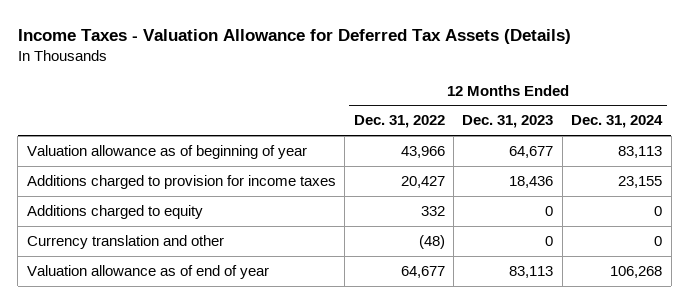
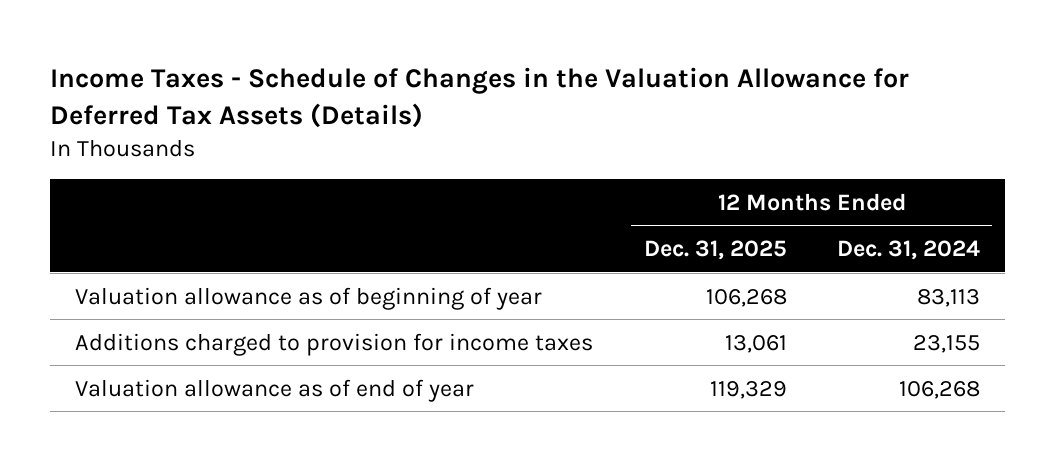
[17,29,571,45] Income Taxes - Valuation Allowance for Deferred Tax Assets (Details) -> [50,67,910,128] Income Taxes - Schedule of Changes in the Valuation Allowance for Deferred Tax Assets (Details)
[353,115,445,129] Dec. 31, 2022 -> none
[462,115,554,129] Dec. 31, 2023 -> none
none -> [643,239,787,260] Dec. 31, 2025
[26,204,203,219] Additions charged to equity -> none
[26,234,224,249] Currency translation and other -> none

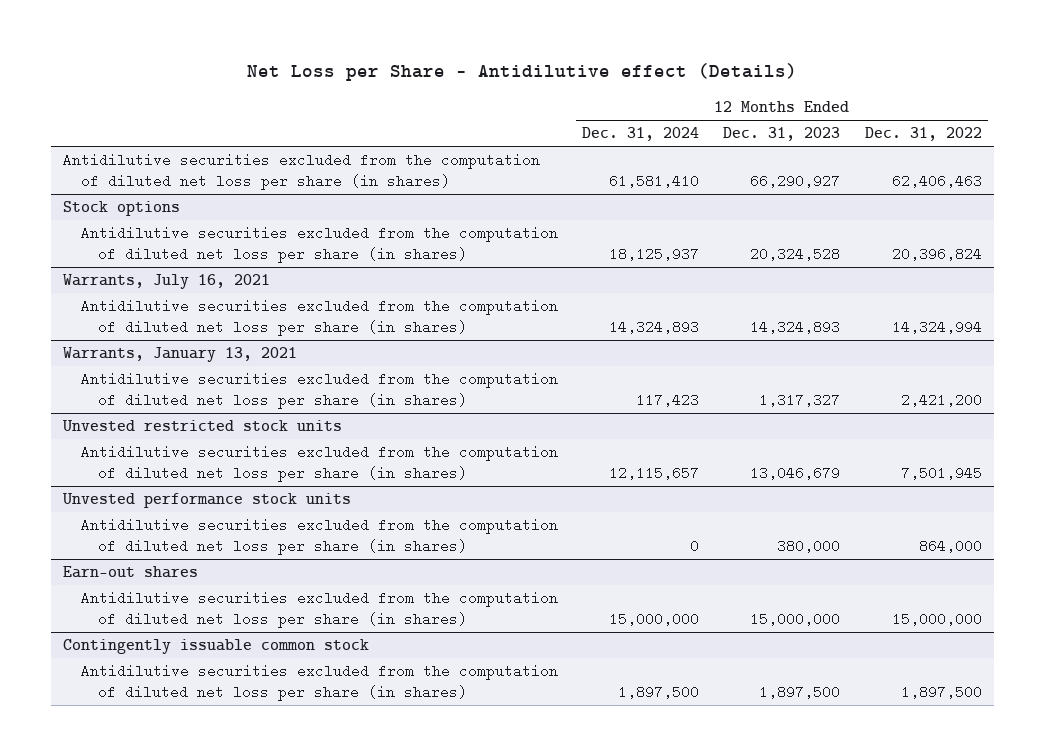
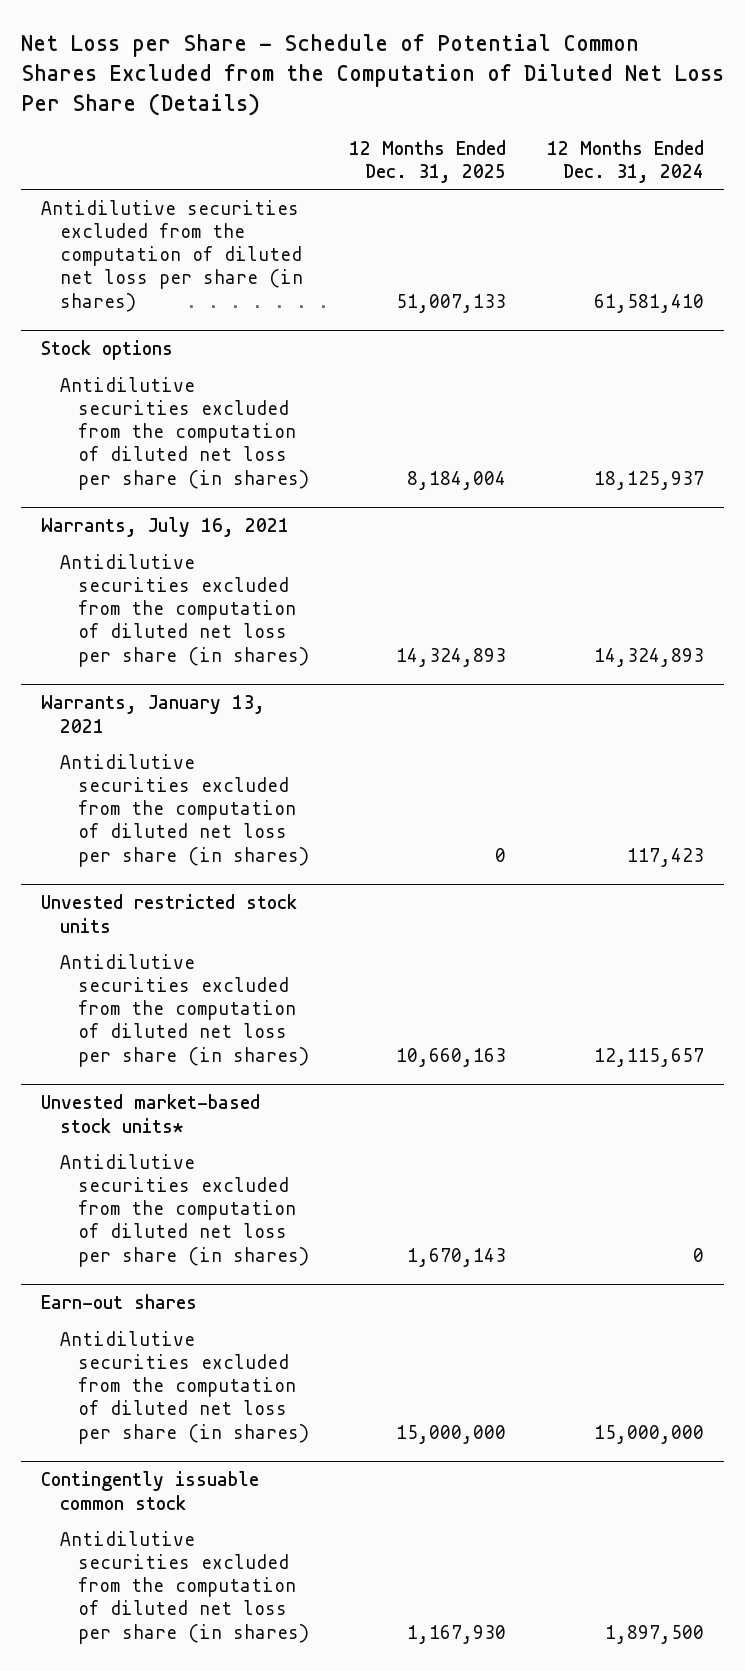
[247,63,798,82] Net Loss per Share - Antidilutive effect (Details) -> [21,33,725,116] Net Loss per Share - Schedule of Potential Common Shares Excluded from the Computation of Diluted Net Loss Per Share (Details)
[723,127,841,142] Dec. 31, 2023 -> none
[864,127,982,142] Dec. 31, 2022 -> none
none -> [349,139,507,183] 12 Months Ended Dec. 31, 2025
[62,493,352,509] Unvested performance stock units -> [41,1094,261,1133] Unvested market-based stock units*

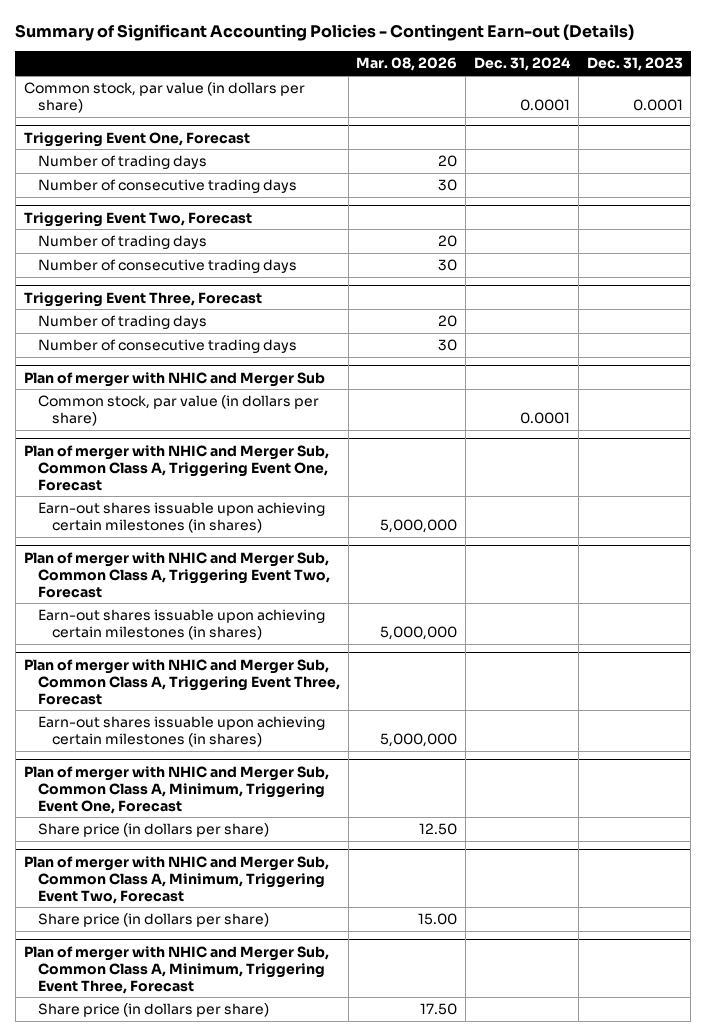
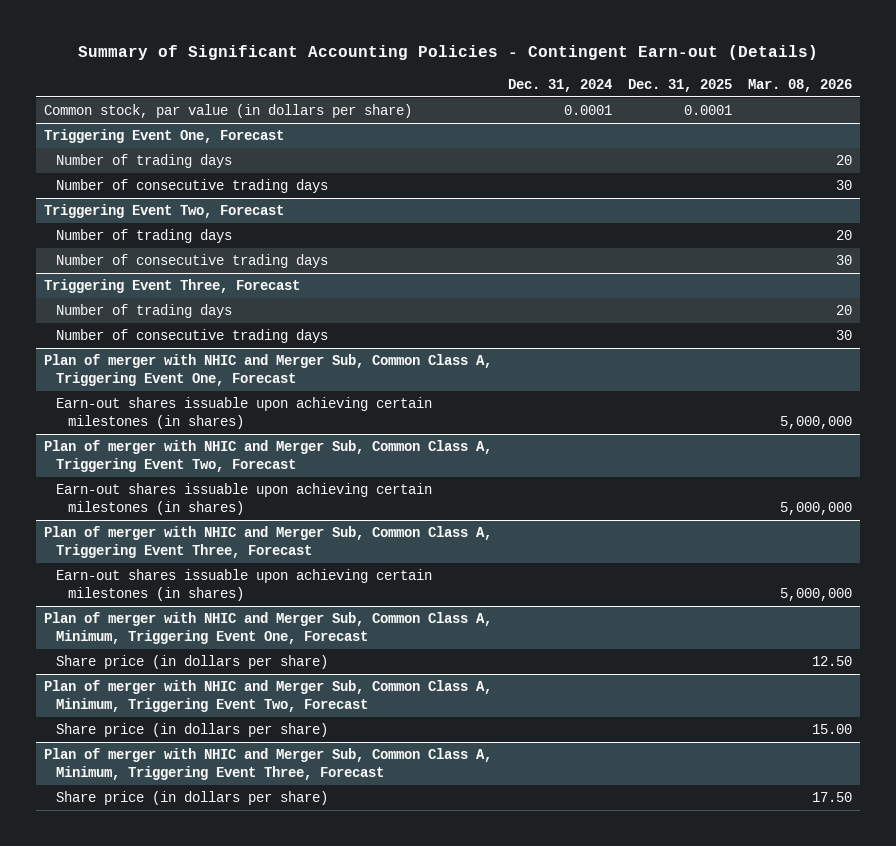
[586,57,683,72] Dec. 31, 2023 -> none
none -> [628,78,733,92] Dec. 31, 2025
[23,371,325,387] Plan of merger with NHIC and Merger Sub -> none
[37,395,319,427] Common stock, par value (in dollars per share) -> none

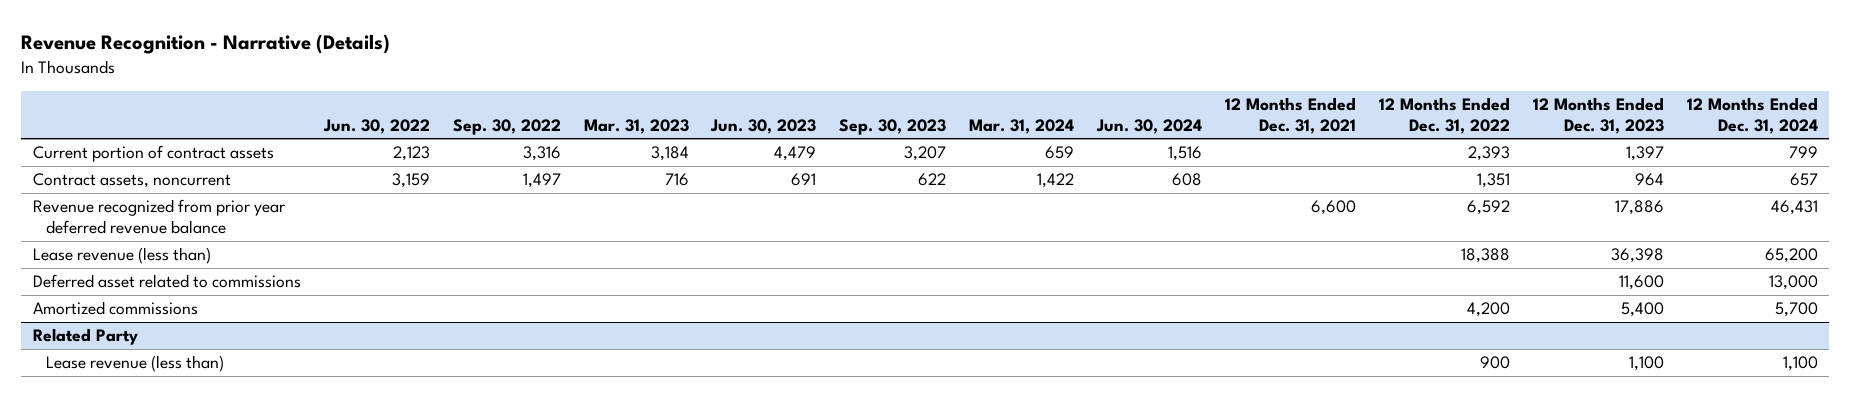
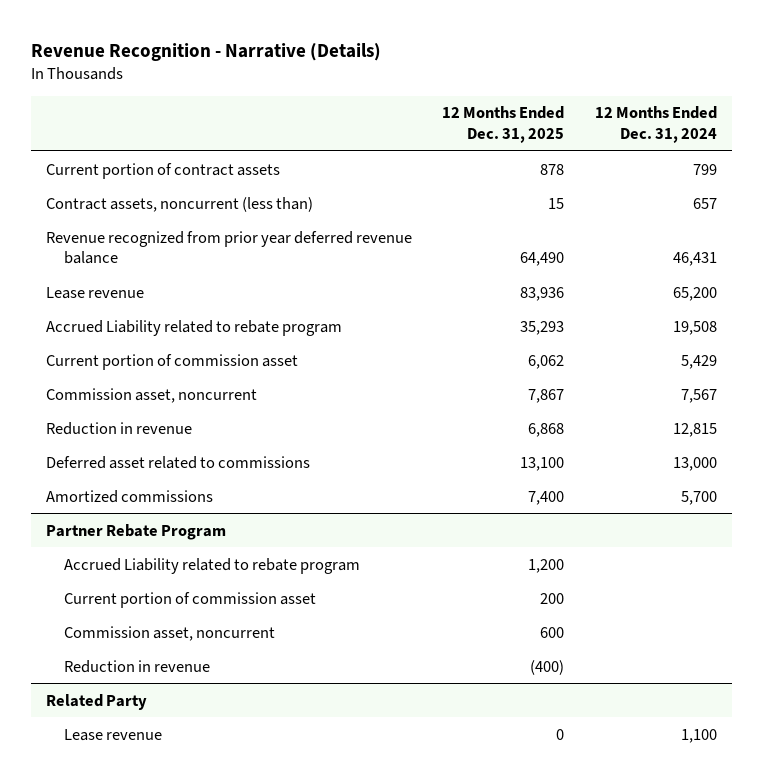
[322,118,430,134] Jun. 30, 2022 -> none
[452,118,561,135] Sep. 30, 2022 -> none
[583,118,689,134] Mar. 31, 2023 -> none
[710,118,817,134] Jun. 30, 2023 -> none
[839,118,947,135] Sep. 30, 2023 -> none
[969,118,1075,134] Mar. 31, 2024 -> none
[1096,118,1203,134] Jun. 30, 2024 -> none
[1225,96,1357,134] 12 Months Ended Dec. 31, 2021 -> none
[1379,96,1511,134] 12 Months Ended Dec. 31, 2022 -> none
[1532,96,1664,134] 12 Months Ended Dec. 31, 2023 -> none
none -> [442,106,565,144] 12 Months Ended Dec. 31, 2025
[32,173,231,189] Contract assets, noncurrent -> [45,196,313,212] Contract assets, noncurrent (less than)
[32,247,211,265] Lease revenue (less than) -> [45,286,144,299] Lease revenue
none -> [45,319,342,336] Accrued Liability related to rebate program
none -> [45,353,298,370] Current portion of commission asset
none -> [45,387,257,403] Commission asset, noncurrent
none -> [45,421,192,435] Reduction in revenue
none -> [45,523,226,540] Partner Rebate Program
none -> [63,557,360,574] Accrued Liability related to rebate program
none -> [63,591,316,608] Current portion of commission asset
none -> [63,625,275,641] Commission asset, noncurrent
none -> [63,659,210,673] Reduction in revenue
[46,355,225,373] Lease revenue (less than) -> [63,728,162,741] Lease revenue

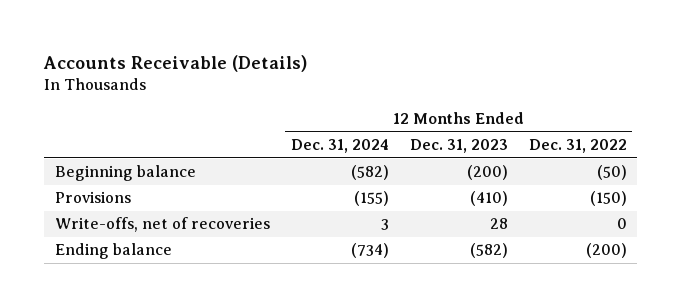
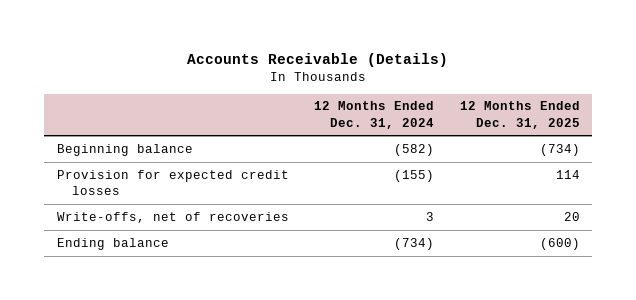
[409,139,508,154] Dec. 31, 2023 -> none
[528,139,627,154] Dec. 31, 2022 -> none
none -> [459,101,580,129] 12 Months Ended Dec. 31, 2025
[54,191,131,204] Provisions -> [56,169,289,196] Provision for expected credit losses

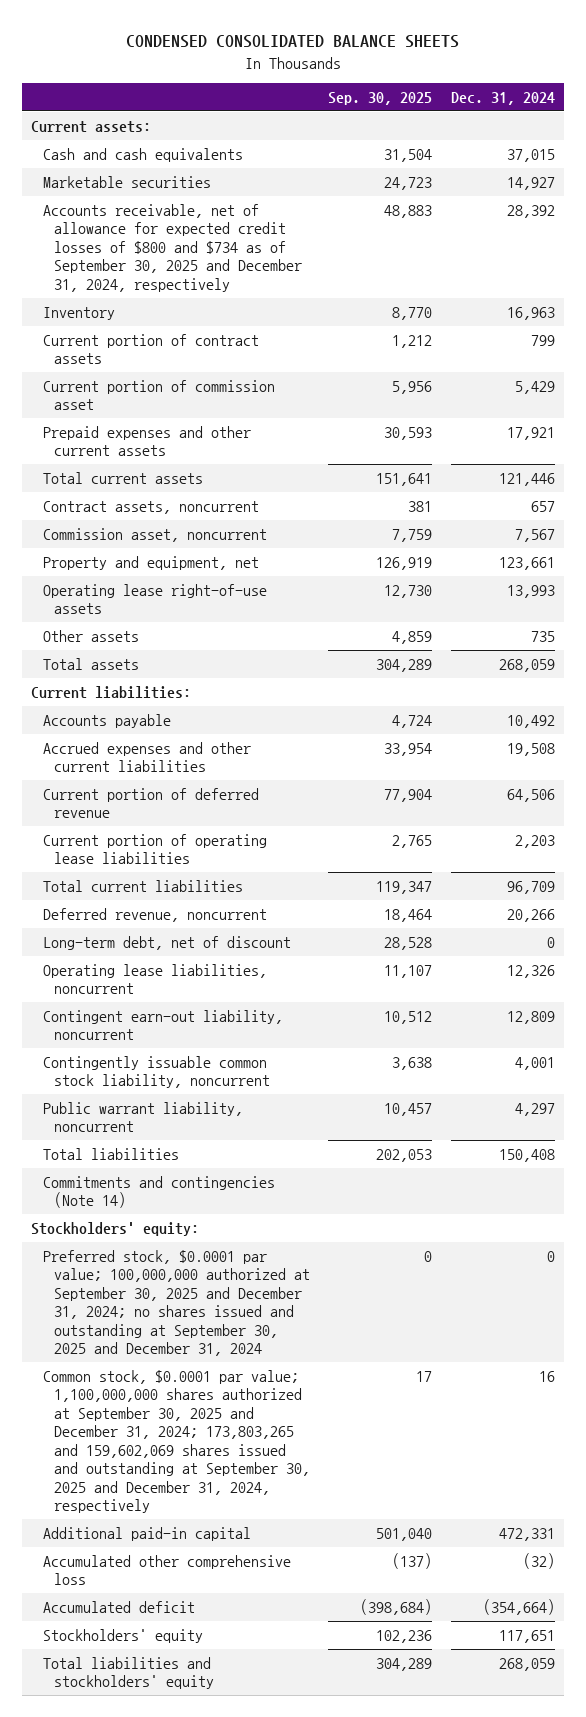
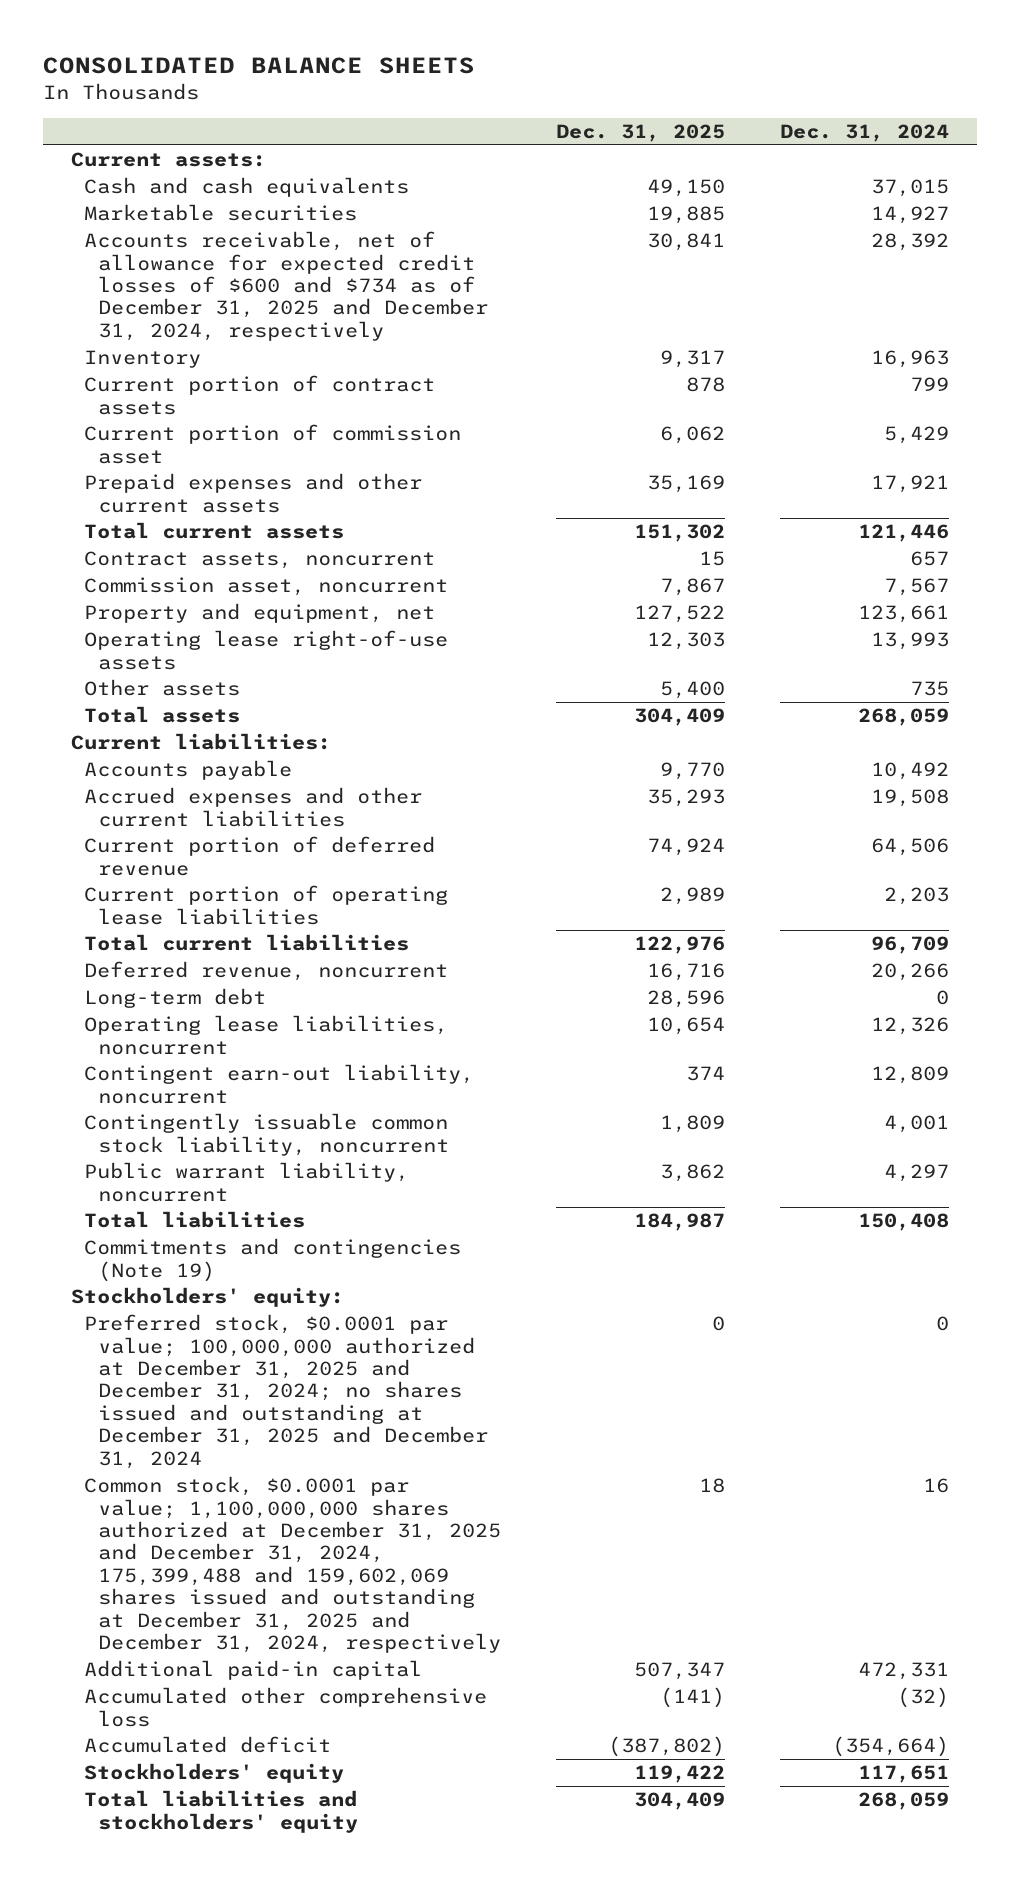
[125,35,459,49] CONDENSED CONSOLIDATED BALANCE SHEETS -> [43,56,476,74] CONSOLIDATED BALANCE SHEETS
[328,92,433,106] Sep. 30, 2025 -> none
none -> [556,123,726,142] Dec. 31, 2025
[42,203,302,292] Accounts receivable, net of allowance for expected credit losses of $800 and $734 as of September 30, 2025 and December 31, 2024, respectively -> [84,231,488,341] Accounts receivable, net of allowance for expected credit losses of $600 and $734 as of December 31, 2025 and December 31, 2024, respectively
[42,935,291,950] Long-term debt, net of discount -> [84,988,267,1009] Long-term debt
[42,1175,275,1209] Commitments and contingencies (Note 14) -> [84,1238,462,1282] Commitments and contingencies (Note 19)
[42,1249,310,1357] Preferred stock, $0.0001 par value; 100,000,000 authorized at September 30, 2025 and December 31, 2024; no shares issued and outstanding at September 30, 2025 and December 31, 2024 -> [84,1314,488,1469] Preferred stock, $0.0001 par value; 100,000,000 authorized at December 31, 2025 and December 31, 2024; no shares issued and outstanding at December 31, 2025 and December 31, 2024
[42,1369,310,1514] Common stock, $0.0001 par value; 1,100,000,000 shares authorized at September 30, 2025 and December 31, 2024; 173,803,265 and 159,602,069 shares issued and outstanding at September 30, 2025 and December 31, 2024, respectively -> [84,1476,501,1654] Common stock, $0.0001 par value; 1,100,000,000 shares authorized at December 31, 2025 and December 31, 2024, 175,399,488 and 159,602,069 shares issued and outstanding at December 31, 2025 and December 31, 2024, respectively

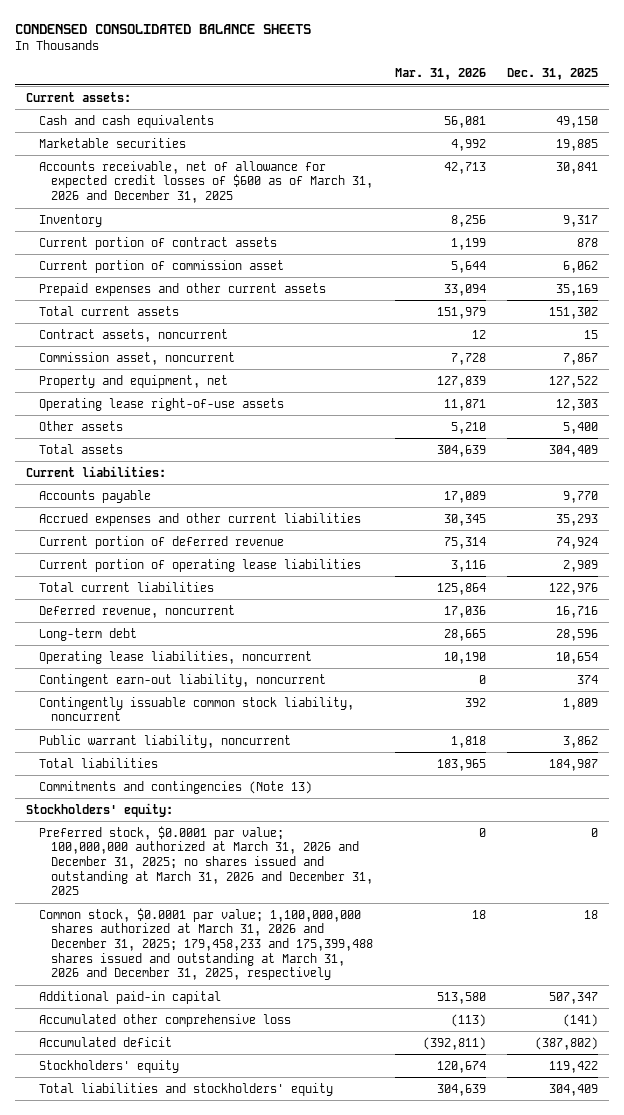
[43,56,476,74] CONSOLIDATED BALANCE SHEETS -> [15,23,312,34] CONDENSED CONSOLIDATED BALANCE SHEETS
[780,123,950,142] Dec. 31, 2024 -> none
none -> [394,68,486,81] Mar. 31, 2026
[84,231,488,341] Accounts receivable, net of allowance for expected credit losses of $600 and $734 as of December 31, 2025 and December 31, 2024, respectively -> [38,160,374,204] Accounts receivable, net of allowance for expected credit losses of $600 as of March 31, 2026 and December 31, 2025
[84,1238,462,1282] Commitments and contingencies (Note 19) -> [38,780,312,794] Commitments and contingencies (Note 13)
[84,1314,488,1469] Preferred stock, $0.0001 par value; 100,000,000 authorized at December 31, 2025 and December 31, 2024; no shares issued and outstanding at December 31, 2025 and December 31, 2024 -> [38,825,374,896] Preferred stock, $0.0001 par value; 100,000,000 authorized at March 31, 2026 and December 31, 2025; no shares issued and outstanding at March 31, 2026 and December 31, 2025
[84,1476,501,1654] Common stock, $0.0001 par value; 1,100,000,000 shares authorized at December 31, 2025 and December 31, 2024, 175,399,488 and 159,602,069 shares issued and outstanding at December 31, 2025 and December 31, 2024, respectively -> [38,907,374,981] Common stock, $0.0001 par value; 1,100,000,000 shares authorized at March 31, 2026 and December 31, 2025; 179,458,233 and 175,399,488 shares issued and outstanding at March 31, 2026 and December 31, 2025, respectively

